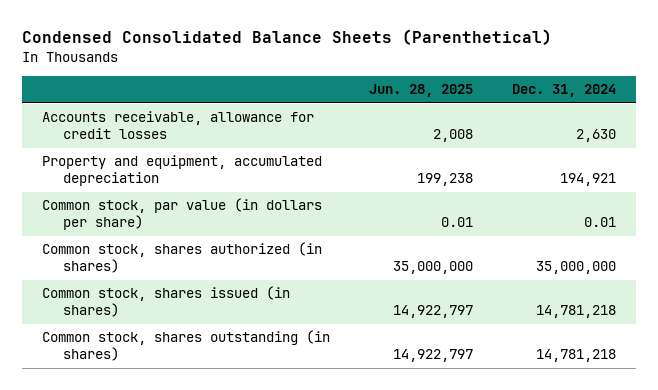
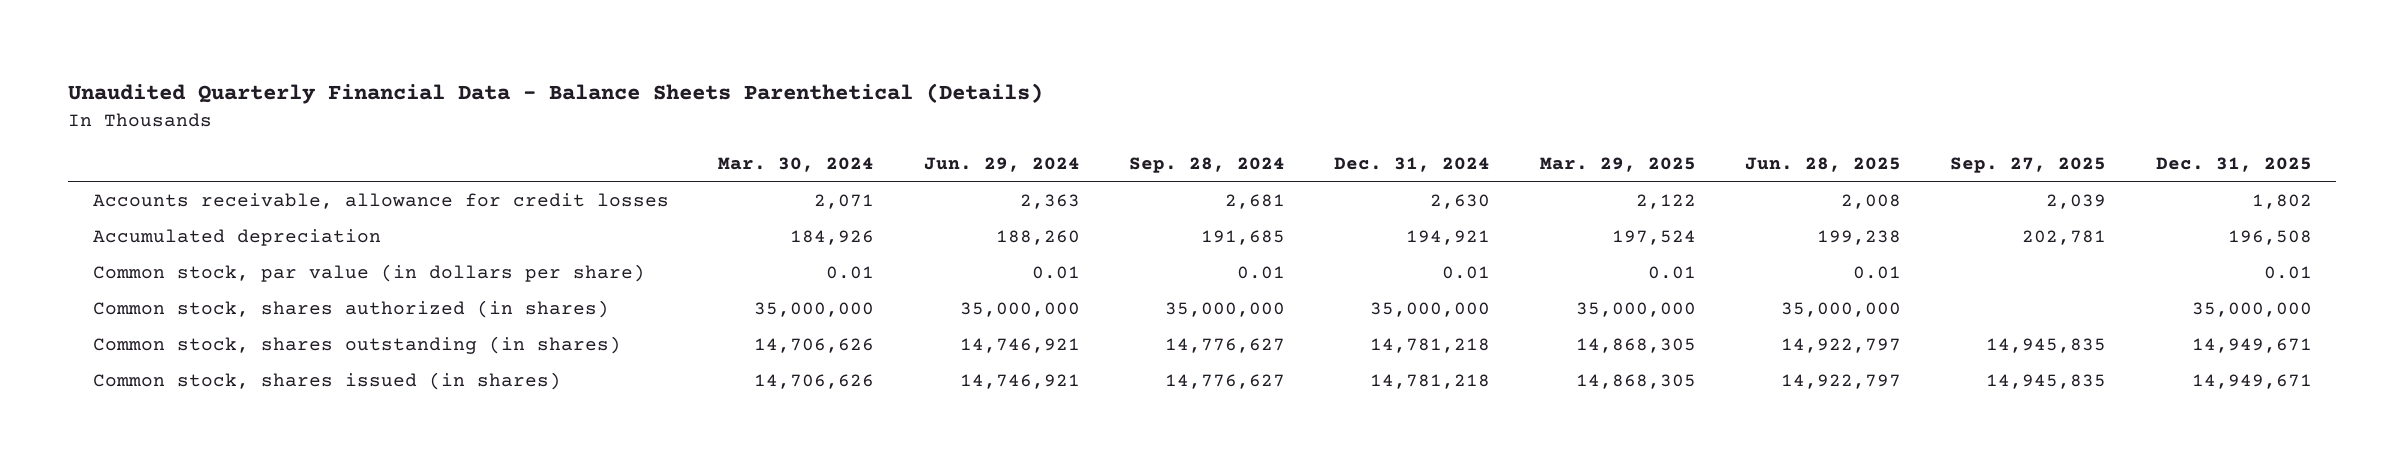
[21,29,552,46] Condensed Consolidated Balance Sheets (Parenthetical) -> [68,82,1044,104] Unaudited Quarterly Financial Data - Balance Sheets Parenthetical (Details)
none -> [718,157,875,173] Mar. 30, 2024
none -> [923,157,1080,173] Jun. 29, 2024
none -> [1128,157,1285,174] Sep. 28, 2024
none -> [1539,157,1696,173] Mar. 29, 2025
none -> [1950,157,2107,174] Sep. 27, 2025
none -> [2155,157,2312,173] Dec. 31, 2025
[41,155,322,187] Property and equipment, accumulated depreciation -> [92,228,381,246] Accumulated depreciation
[41,286,290,318] Common stock, shares issued (in shares) -> [92,371,561,390] Common stock, shares issued (in shares)

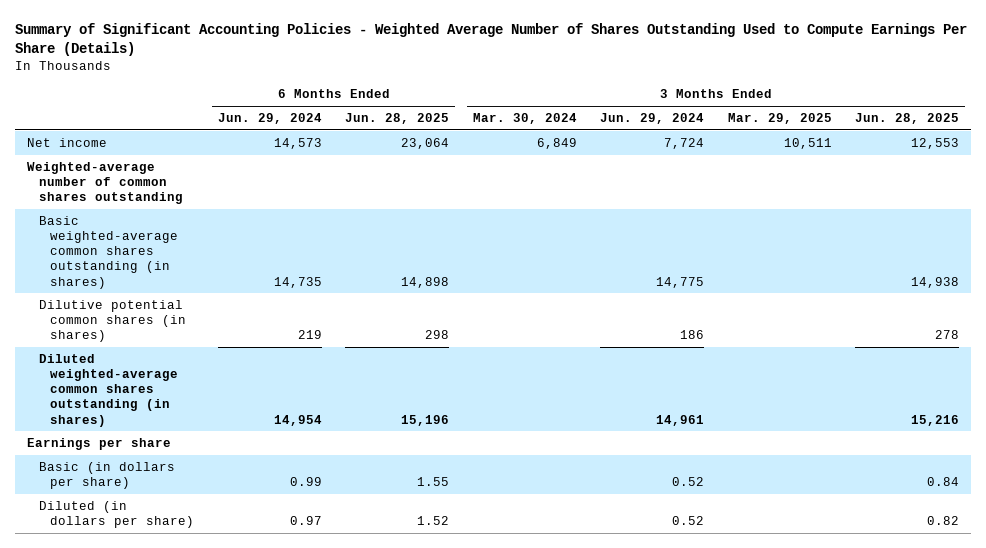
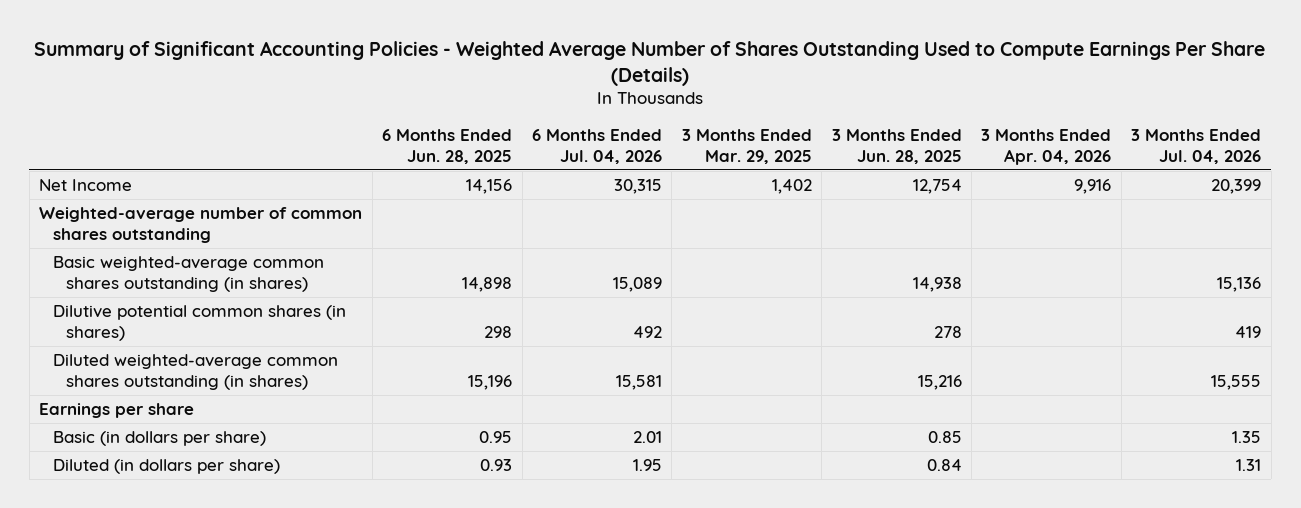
[217,113,322,125] Jun. 29, 2024 -> none
[472,113,577,125] Mar. 30, 2024 -> none
[600,113,705,125] Jun. 29, 2024 -> none
none -> [532,128,663,164] 6 Months Ended Jul. 04, 2026
none -> [981,128,1112,165] 3 Months Ended Apr. 04, 2026
none -> [1131,128,1262,164] 3 Months Ended Jul. 04, 2026
[26,137,107,147] Net income -> [39,178,133,191] Net Income
[401,137,450,149] 23,064 -> [466,178,513,194] 14,156
[783,137,832,149] 10,511 -> [771,178,812,194] 1,402
[911,137,960,149] 12,553 -> [912,178,962,194] 12,754
[417,477,450,487] 1.55 -> [479,430,513,443] 0.95
[927,477,960,487] 0.84 -> [927,430,962,443] 0.85
[417,516,450,526] 1.52 -> [480,458,513,471] 0.93
[927,516,960,526] 0.82 -> [926,458,962,471] 0.84

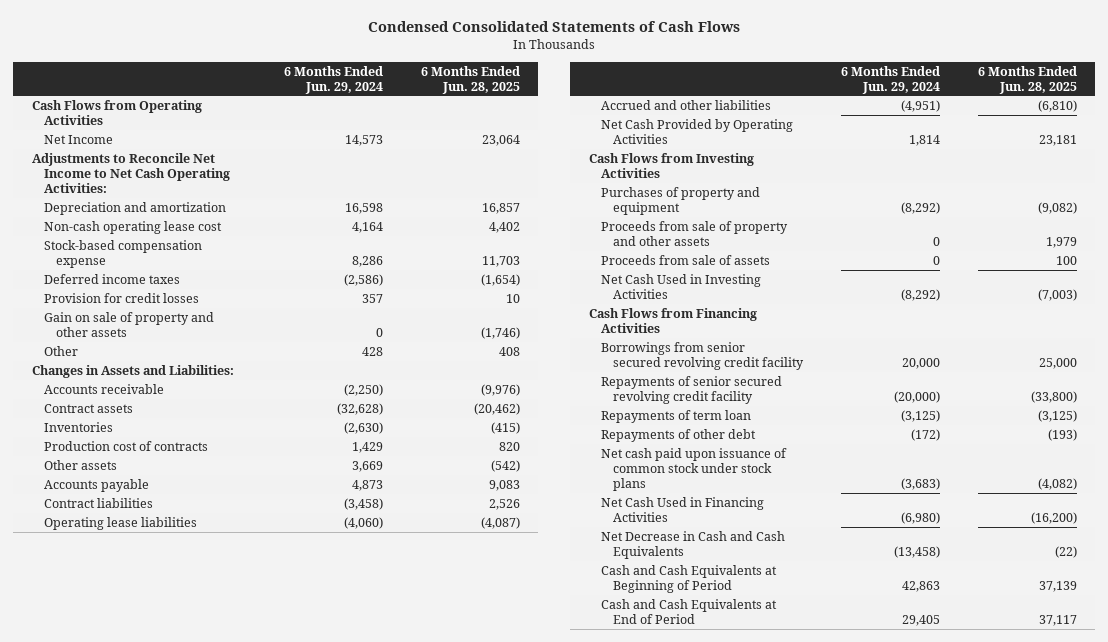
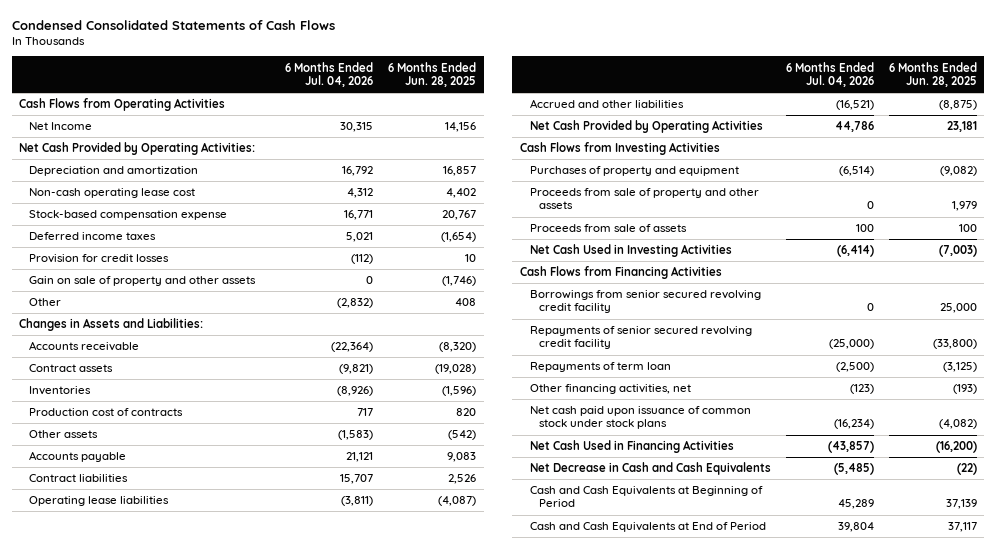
[283,65,383,94] 6 Months Ended Jun. 29, 2024 -> none
none -> [285,61,374,87] 6 Months Ended Jul. 04, 2026
[481,134,520,146] 23,064 -> [445,122,477,133] 14,156
[31,152,230,193] Adjustments to Reconcile Net Income to Net Cash Operating Activities: -> [19,142,256,156] Net Cash Provided by Operating Activities:
[481,255,520,267] 11,703 -> [442,210,477,221] 20,767
[480,383,520,396] (9,976) -> [439,342,477,353] (8,320)
[473,402,520,415] (20,462) -> [435,364,477,375] (19,028)
[490,421,520,434] (415) -> [442,386,477,397] (1,596)
[1037,99,1077,112] (6,810) -> [938,100,977,111] (8,875)
[600,428,756,442] Repayments of other debt -> [529,384,691,395] Other financing activities, net

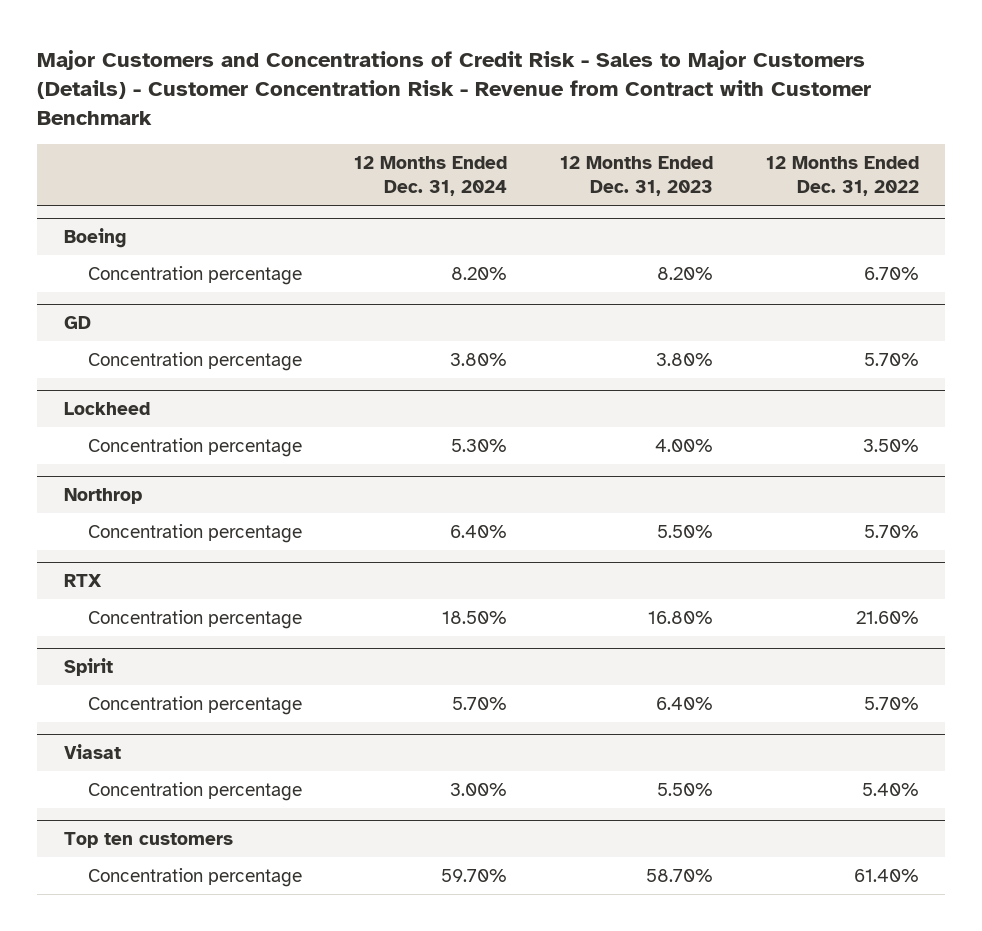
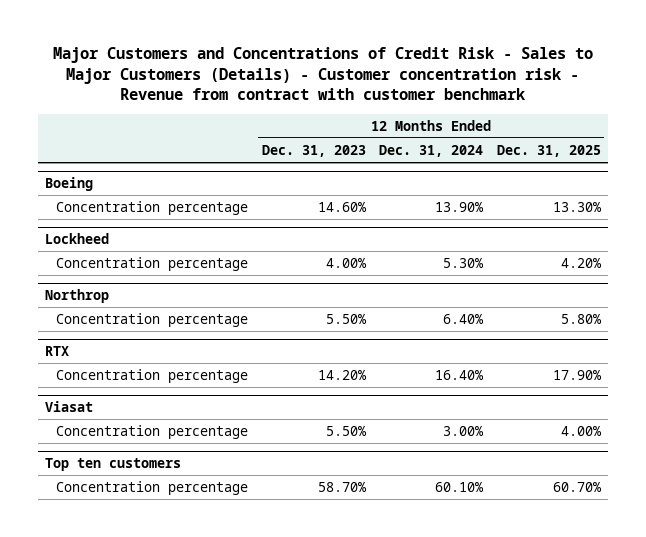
[37,49,872,126] Major Customers and Concentrations of Credit Risk - Sales to Major Customers (Details) - Customer Concentration Risk - Revenue from Contract with Customer Benchmark -> [52,46,593,101] Major Customers and Concentrations of Credit Risk - Sales to Major Customers (Details) - Customer concentration risk - Revenue from contract with customer benchmark
[765,155,919,197] 12 Months Ended Dec. 31, 2022 -> none
none -> [496,144,601,157] Dec. 31, 2025
[63,315,91,329] GD -> none
[87,351,302,371] Concentration percentage -> none
[451,266,508,280] 8.20% -> [435,201,485,212] 13.90%
[656,266,713,280] 8.20% -> [317,201,367,212] 14.60%
[63,657,113,676] Spirit -> none
[87,695,302,715] Concentration percentage -> none
[442,610,508,624] 18.50% -> [435,369,485,380] 16.40%
[647,610,713,624] 16.80% -> [317,369,367,380] 14.20%
[441,868,508,882] 59.70% -> [435,481,485,492] 60.10%

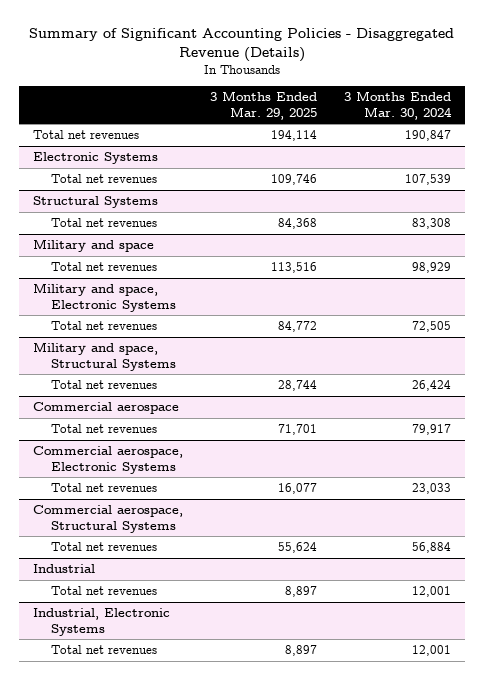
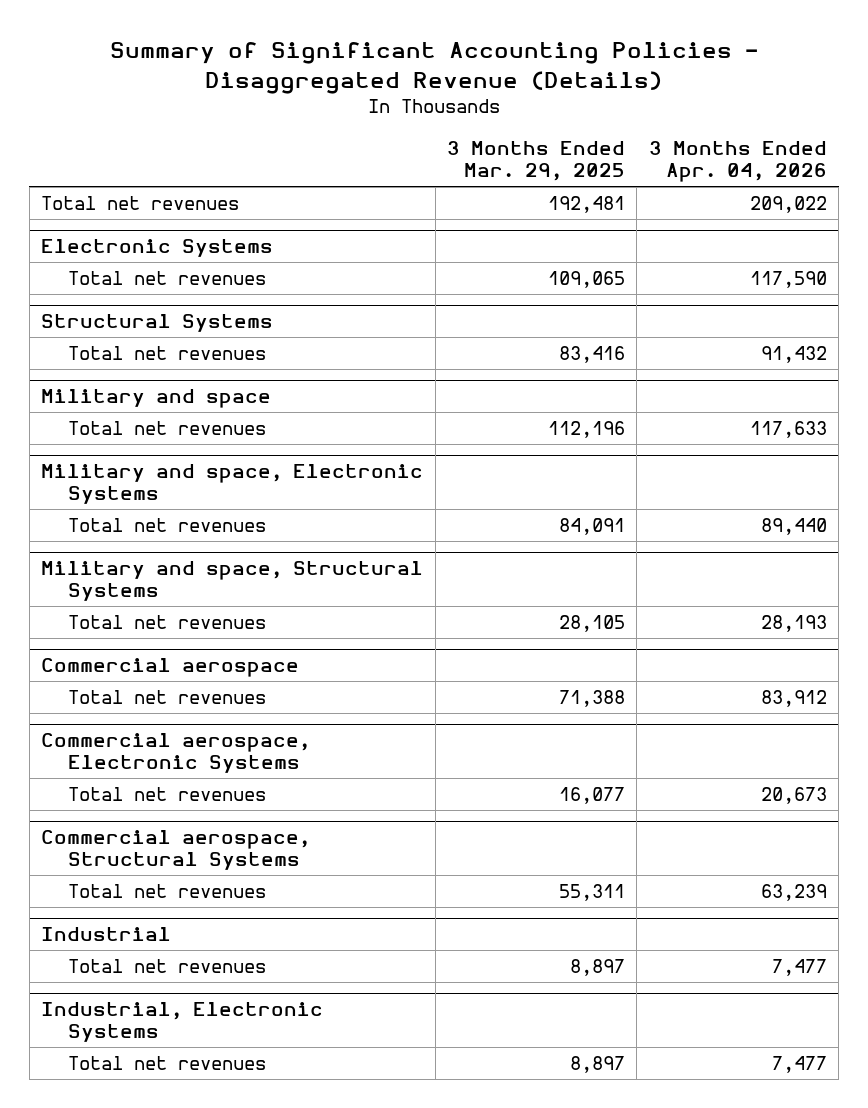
[344,91,453,120] 3 Months Ended Mar. 30, 2024 -> none
none -> [648,140,827,182] 3 Months Ended Apr. 04, 2026
[270,130,317,142] 194,114 -> [548,196,626,214] 192,481
[270,174,317,186] 109,746 -> [548,271,626,289] 109,065
[277,218,317,230] 84,368 -> [559,346,626,364] 83,416
[270,262,317,274] 113,516 -> [548,421,626,439] 112,196
[277,321,317,333] 84,772 -> [559,518,626,536] 84,091
[277,380,317,392] 28,744 -> [559,615,626,633] 28,105
[277,424,317,436] 71,701 -> [559,690,626,708] 71,388
[277,542,317,554] 55,624 -> [559,884,626,902] 55,311

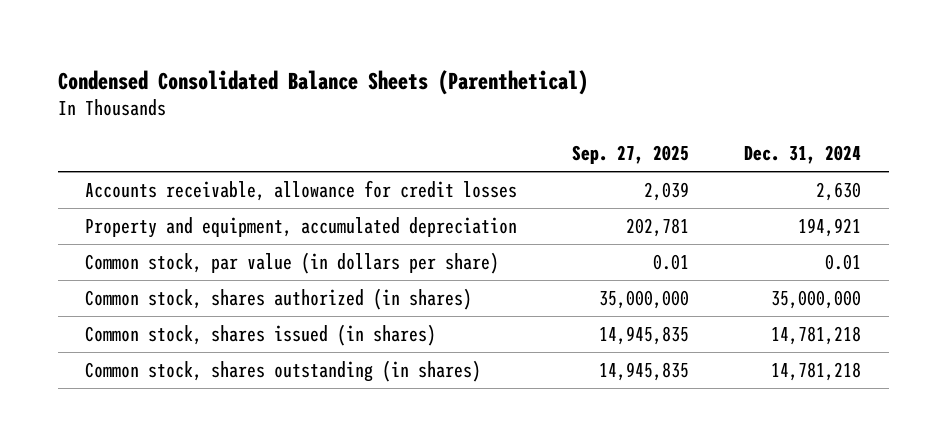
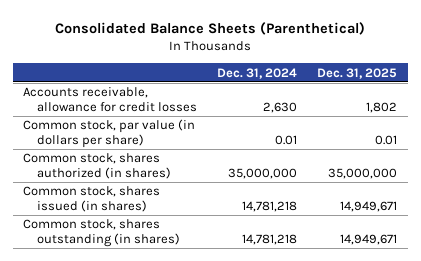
[57,69,588,95] Condensed Consolidated Balance Sheets (Parenthetical) -> [55,22,366,36] Consolidated Balance Sheets (Parenthetical)
[572,145,690,165] Sep. 27, 2025 -> none
none -> [317,67,398,79] Dec. 31, 2025
[85,216,518,238] Property and equipment, accumulated depreciation -> none

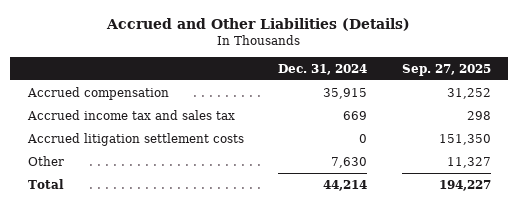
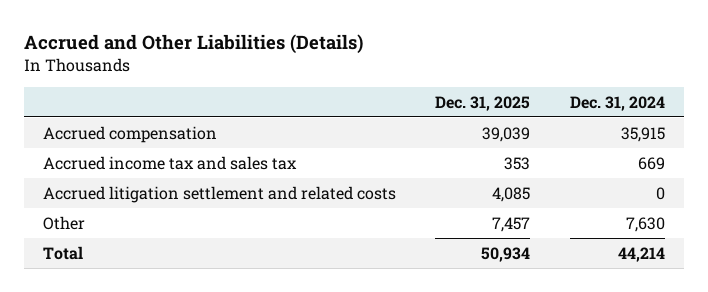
[401,63,491,76] Sep. 27, 2025 -> none
none -> [435,95,531,111] Dec. 31, 2025
[26,132,244,146] Accrued litigation settlement costs -> [43,185,397,203] Accrued litigation settlement and related costs

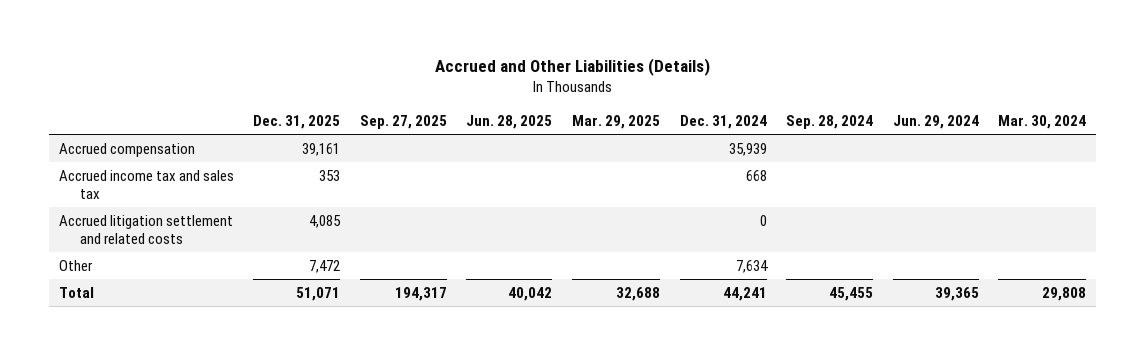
none -> [359,115,447,130] Sep. 27, 2025
none -> [466,115,553,130] Jun. 28, 2025
none -> [572,115,661,130] Mar. 29, 2025
none -> [786,115,874,130] Sep. 28, 2024
none -> [892,115,979,130] Jun. 29, 2024
none -> [998,115,1087,130] Mar. 30, 2024
[482,126,531,142] 39,039 -> [302,142,341,156] 39,161
[620,126,665,142] 35,915 -> [728,142,767,156] 35,939
[637,156,665,170] 669 -> [745,169,767,181] 668
[492,216,531,232] 7,457 -> [309,259,341,273] 7,472
[625,216,665,232] 7,630 -> [735,259,768,273] 7,634
[481,246,531,262] 50,934 -> [296,286,341,301] 51,071
[617,246,665,262] 44,214 -> [722,286,767,301] 44,241

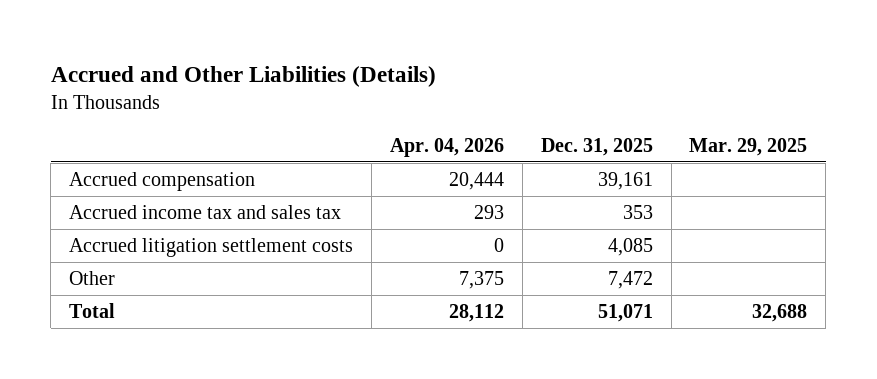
[359,115,447,130] Sep. 27, 2025 -> none
[466,115,553,130] Jun. 28, 2025 -> none
[679,115,767,130] Dec. 31, 2024 -> none
[786,115,874,130] Sep. 28, 2024 -> none
[892,115,979,130] Jun. 29, 2024 -> none
[998,115,1087,130] Mar. 30, 2024 -> none
none -> [390,137,505,157] Apr. 04, 2026
[58,214,233,245] Accrued litigation settlement and related costs -> [69,238,354,258] Accrued litigation settlement costs

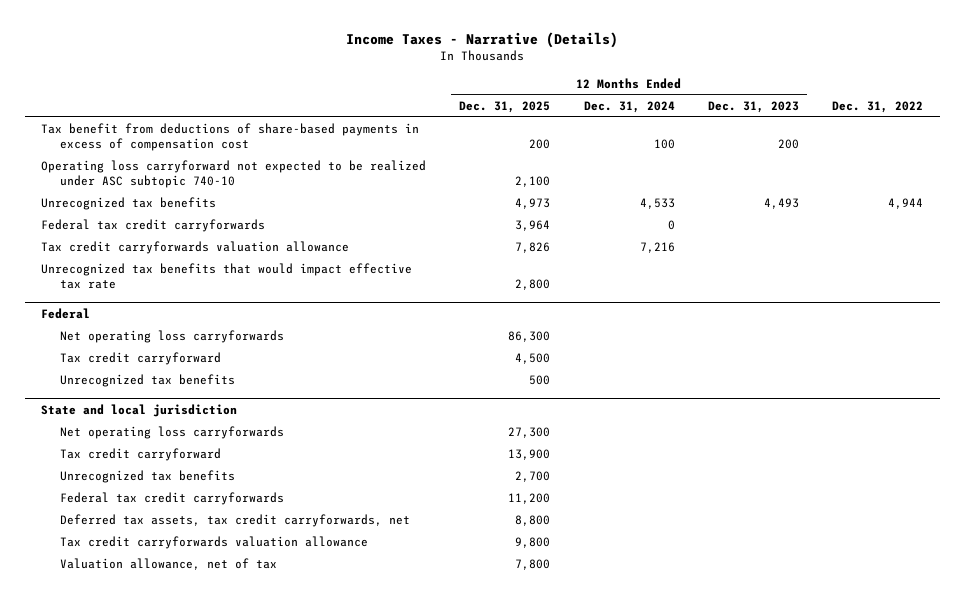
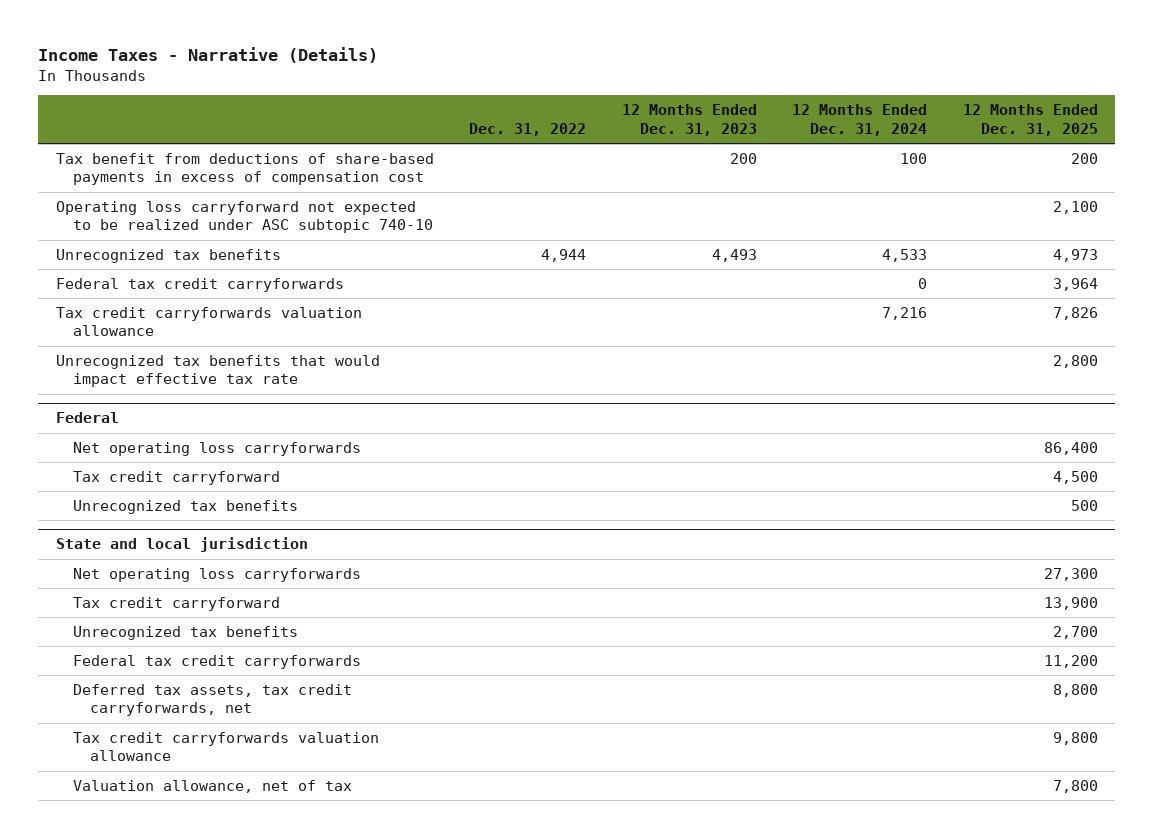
[508,331,551,343] 86,300 -> [1043,441,1098,455] 86,400

